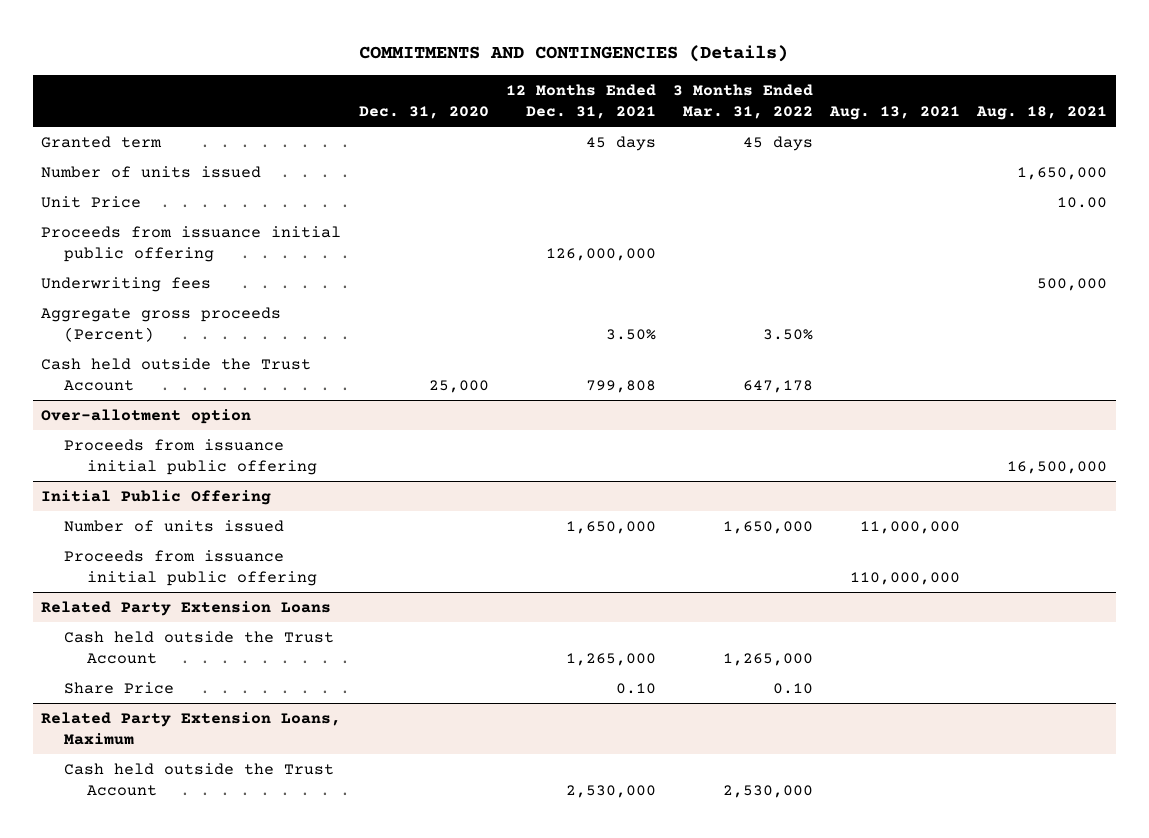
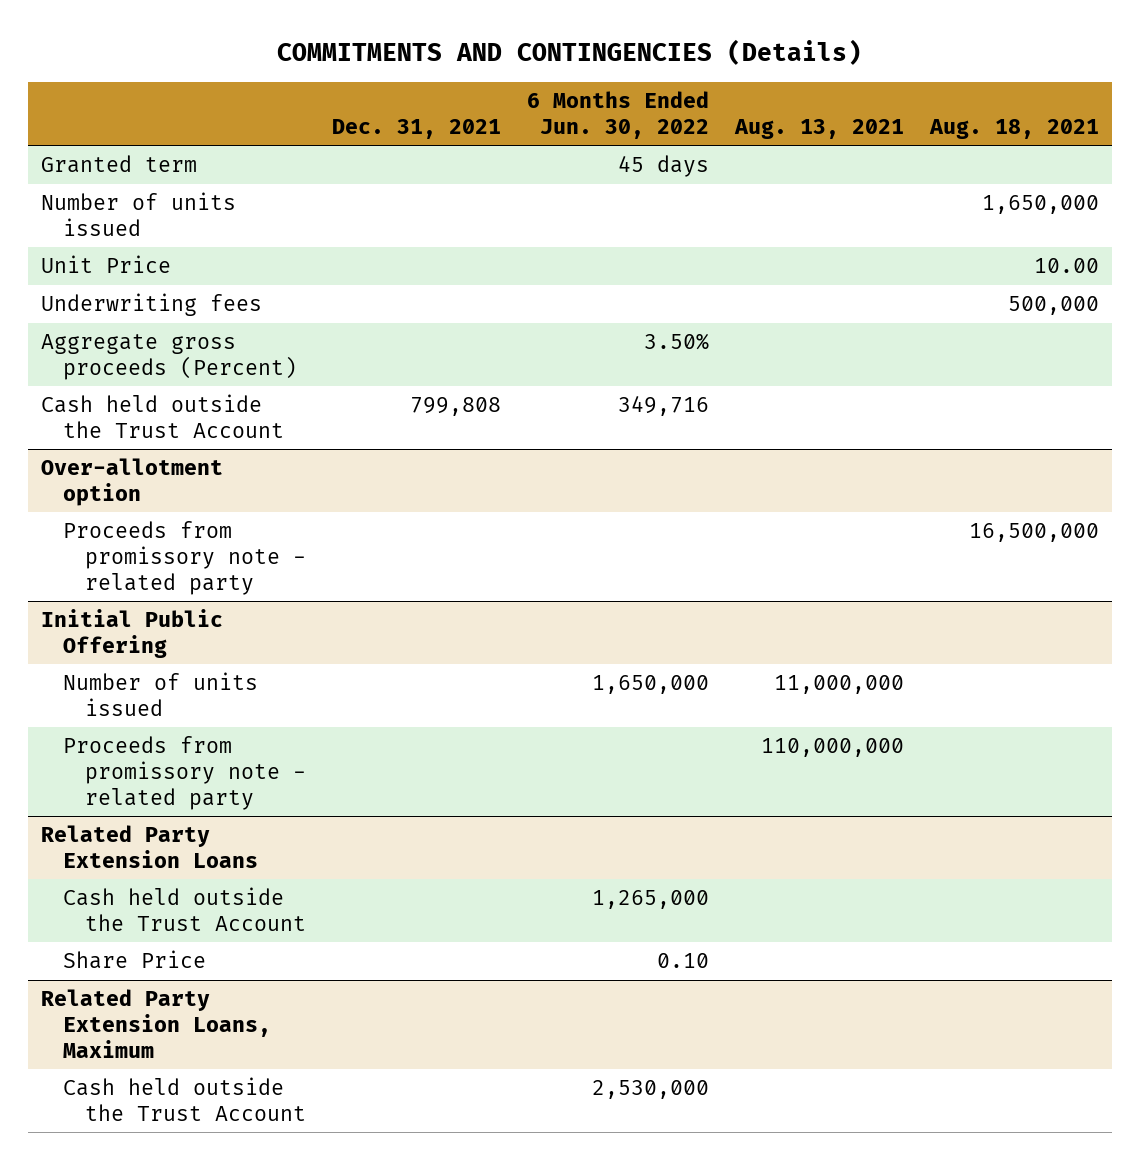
[358,105,489,119] Dec. 31, 2020 -> none
[505,84,656,119] 12 Months Ended Dec. 31, 2021 -> none
[672,84,813,119] 3 Months Ended Mar. 31, 2022 -> none
none -> [332,118,502,139] Dec. 31, 2021
none -> [527,91,710,139] 6 Months Ended Jun. 30, 2022
[41,225,342,262] Proceeds from issuance initial public offering -> none
[64,438,317,475] Proceeds from issuance initial public offering -> [63,521,307,595] Proceeds from promissory note - related party
[64,549,317,586] Proceeds from issuance initial public offering -> [63,736,307,810] Proceeds from promissory note - related party

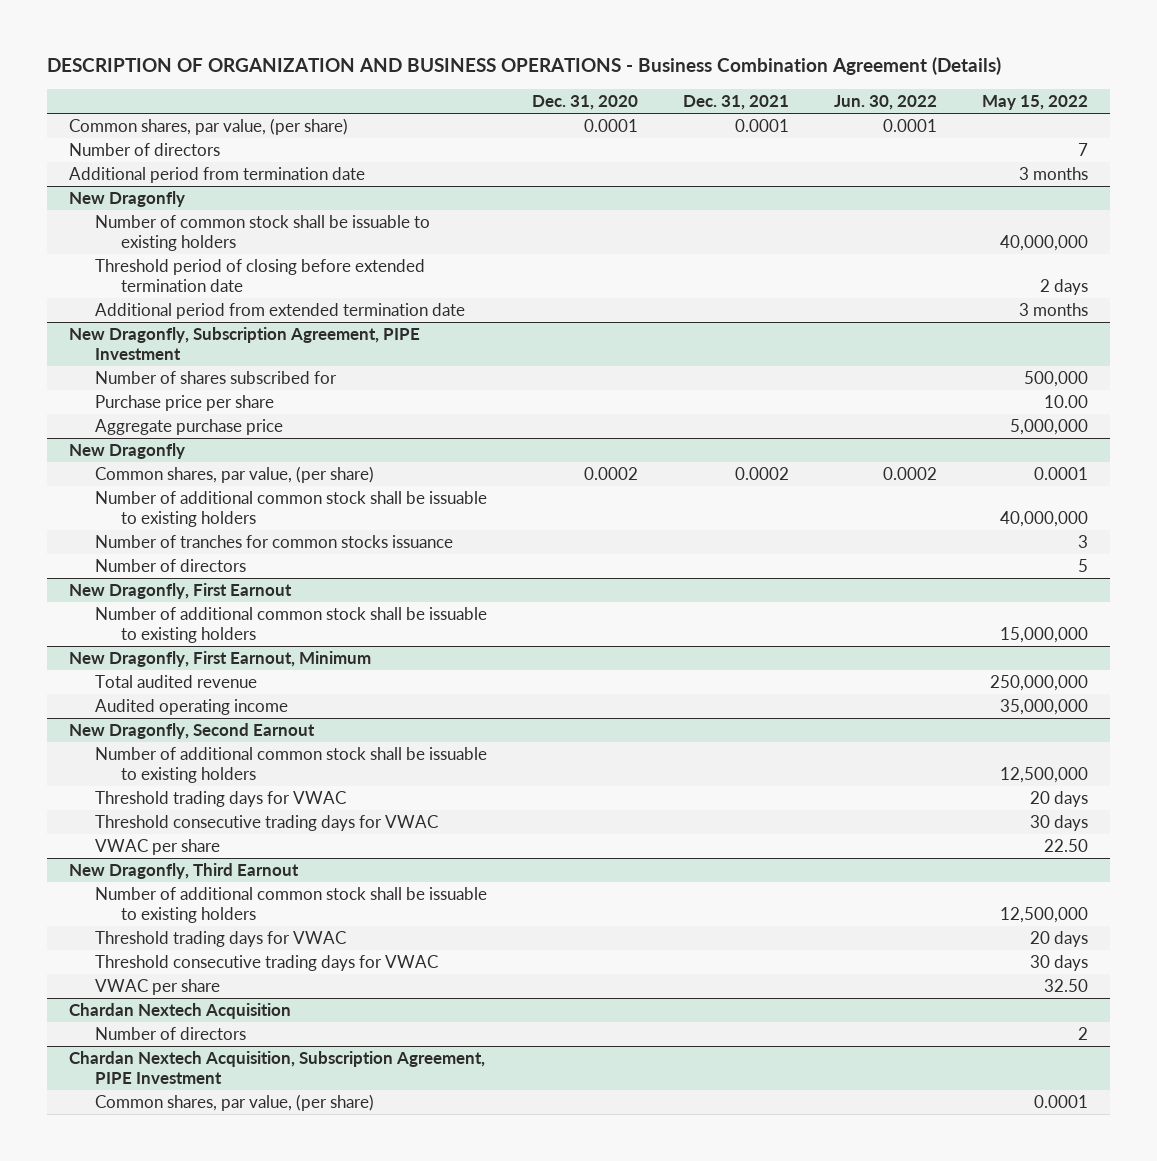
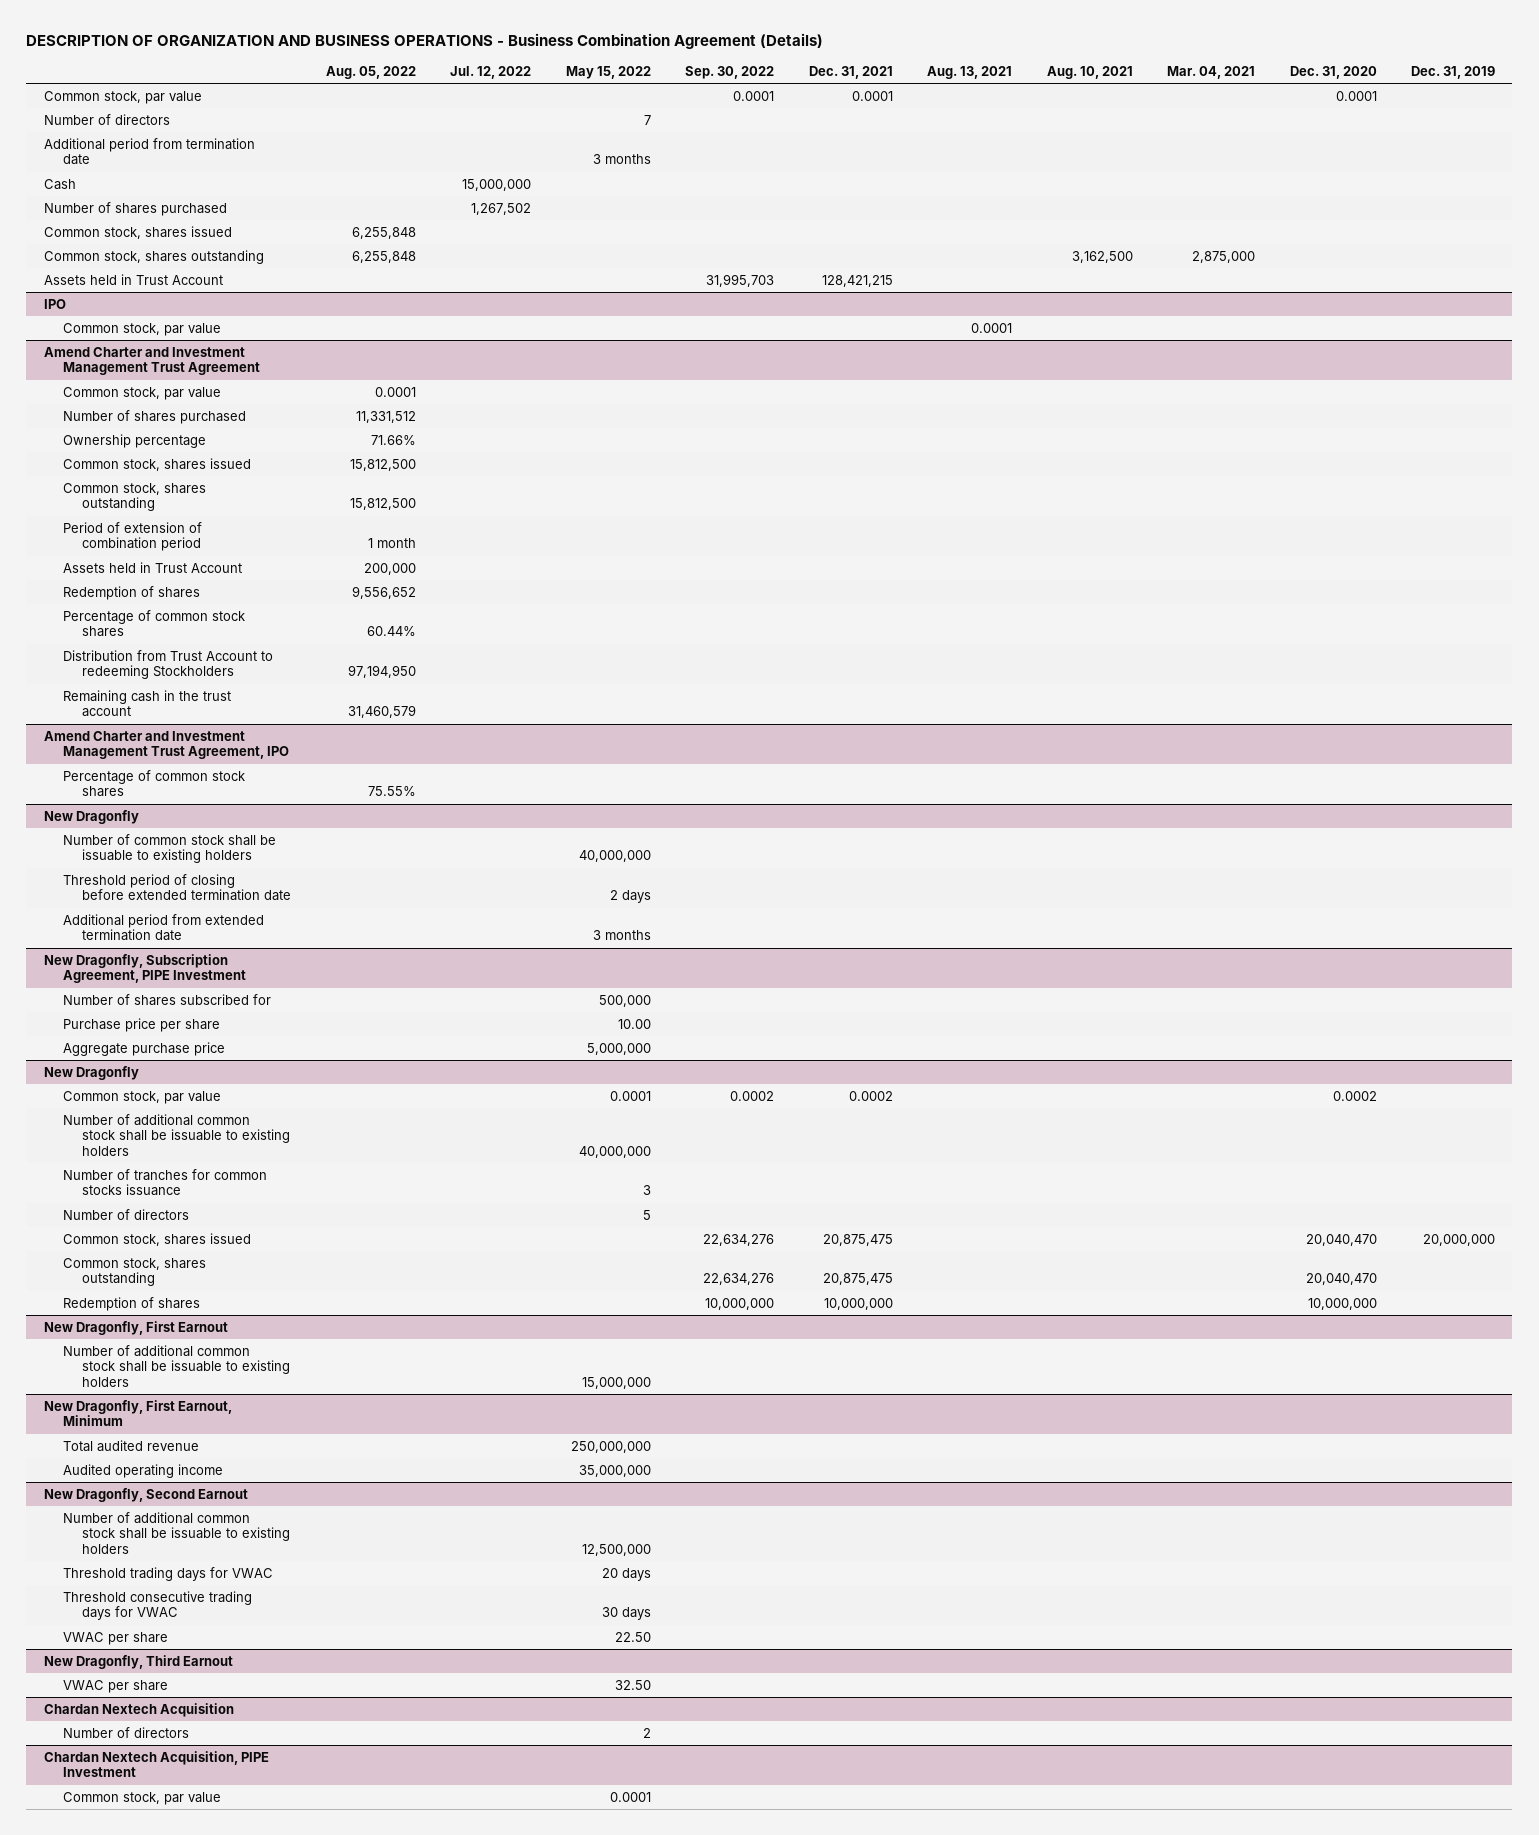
[833,94,937,110] Jun. 30, 2022 -> none
none -> [325,65,416,79] Aug. 05, 2022
none -> [450,65,532,79] Jul. 12, 2022
none -> [685,65,775,79] Sep. 30, 2022
none -> [927,65,1013,79] Aug. 13, 2021
none -> [1046,65,1133,79] Aug. 10, 2021
none -> [1167,65,1256,79] Mar. 04, 2021
none -> [1411,65,1496,79] Dec. 31, 2019
[69,118,349,136] Common shares, par value, (per share) -> [43,90,202,104] Common stock, par value
none -> [43,178,76,190] Cash
none -> [43,201,227,216] Number of shares purchased
none -> [43,225,232,239] Common stock, shares issued
none -> [43,249,264,264] Common stock, shares outstanding
none -> [43,273,223,285] Assets held in Trust Account
none -> [43,298,66,309] IPO
none -> [62,322,221,336] Common stock, par value
none -> [43,346,260,376] Amend Charter and Investment Management Trust Agreement
none -> [62,386,221,400] Common stock, par value
none -> [62,409,246,424] Number of shares purchased
none -> [62,433,206,448] Ownership percentage
none -> [62,457,251,471] Common stock, shares issued
none -> [62,482,206,512] Common stock, shares outstanding
none -> [62,521,202,552] Period of extension of combination period
none -> [62,561,242,573] Assets held in Trust Account
none -> [62,585,200,600] Redemption of shares
none -> [62,609,245,638] Percentage of common stock shares
none -> [62,649,273,680] Distribution from Trust Account to redeeming Stockholders
none -> [62,689,231,718] Remaining cash in the trust account
none -> [43,730,289,760] Amend Charter and Investment Management Trust Agreement, IPO
none -> [62,769,245,798] Percentage of common stock shares
[95,466,375,484] Common shares, par value, (per share) -> [62,1090,221,1104] Common stock, par value
none -> [62,1232,251,1246] Common stock, shares issued
none -> [62,1257,206,1287] Common stock, shares outstanding
none -> [62,1296,200,1311] Redemption of shares
[95,887,488,924] Number of additional common stock shall be issuable to existing holders -> none
[95,931,347,948] Threshold trading days for VWAC -> none
[95,955,439,972] Threshold consecutive trading days for VWAC -> none
[69,1051,486,1085] Chardan Nextech Acquisition, Subscription Agreement, PIPE Investment -> [43,1750,269,1778] Chardan Nextech Acquisition, PIPE Investment
[95,1094,375,1112] Common shares, par value, (per share) -> [62,1791,221,1805] Common stock, par value

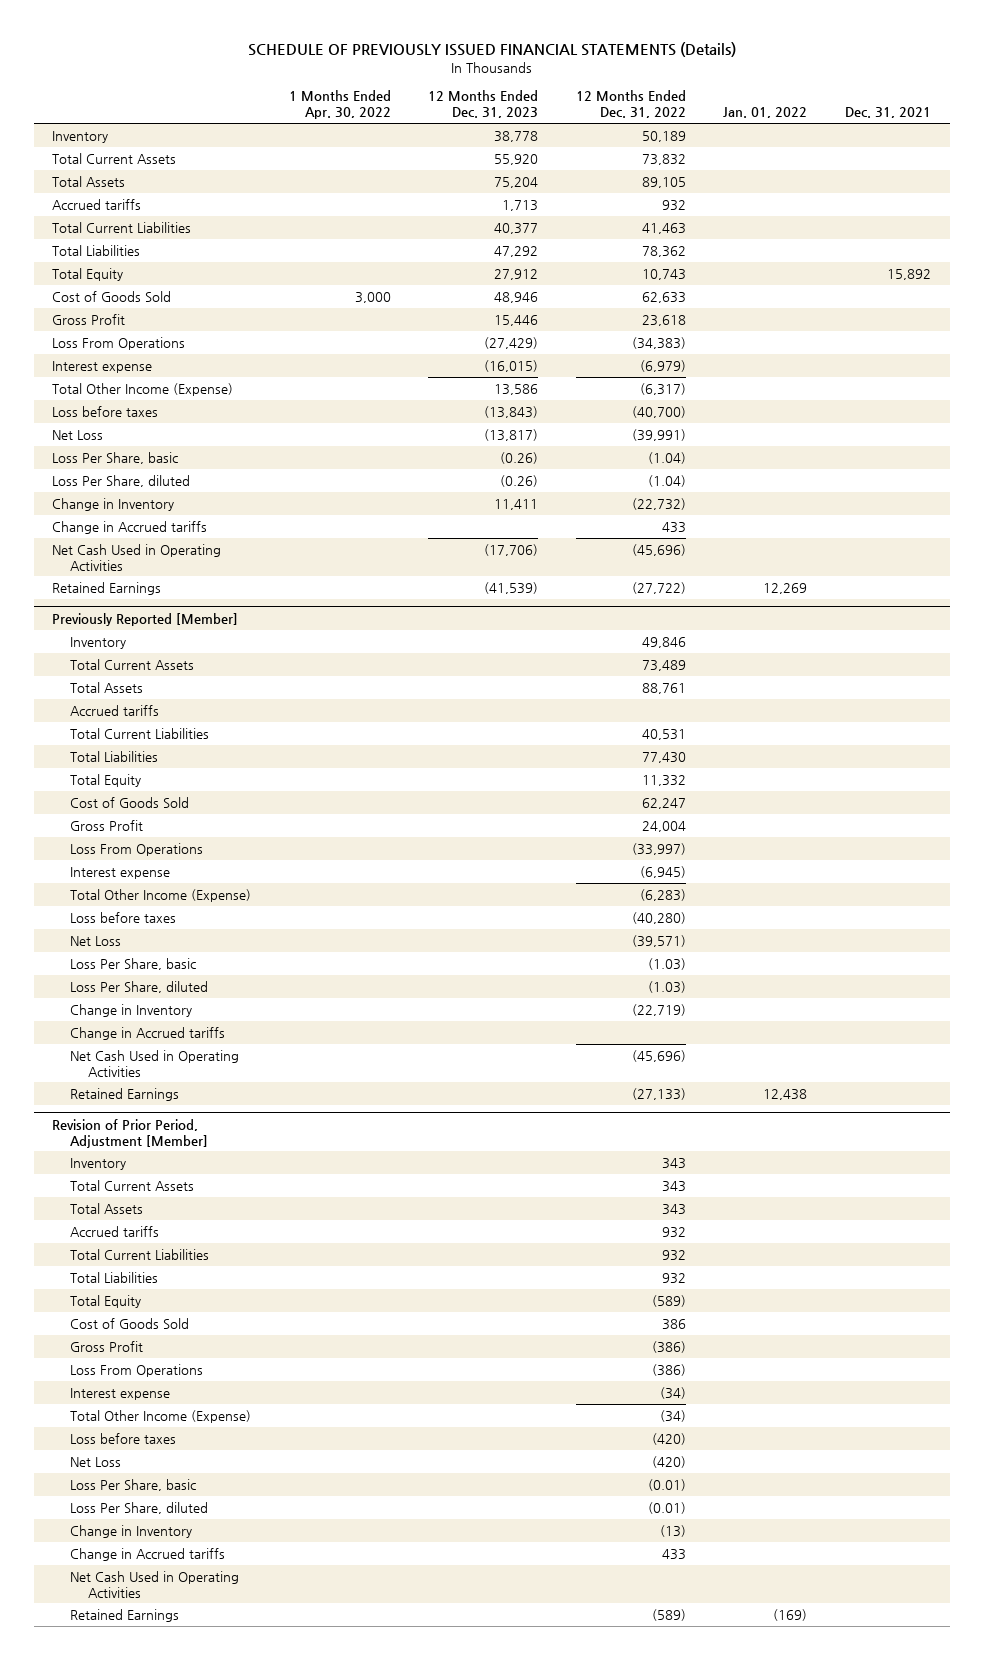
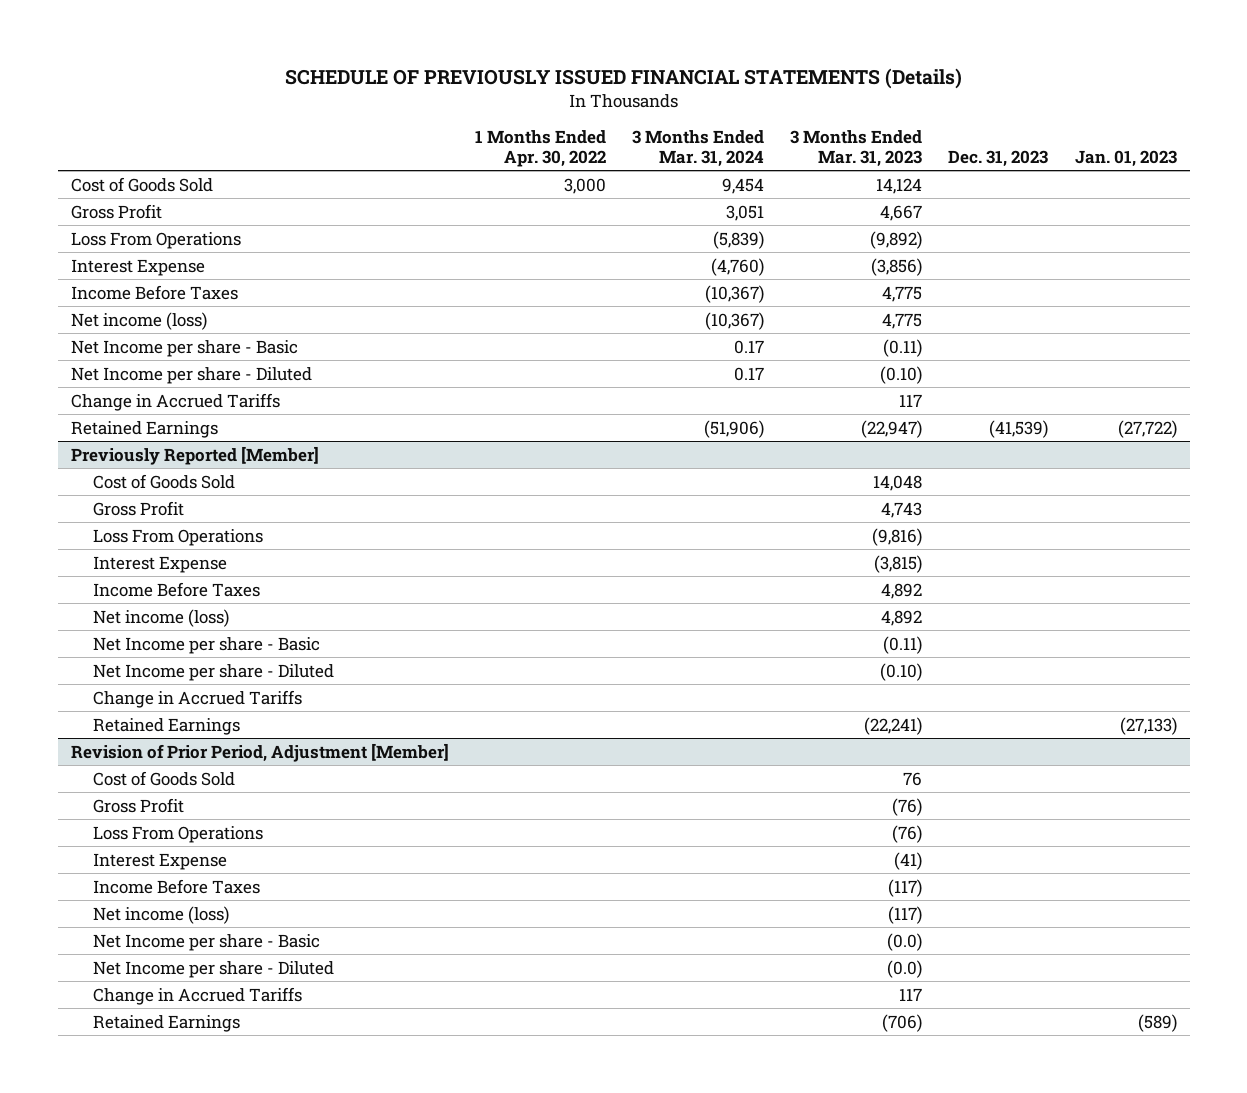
[428,90,539,119] 12 Months Ended Dec. 31, 2023 -> none
[575,90,686,119] 12 Months Ended Dec. 31, 2022 -> none
[723,107,808,119] Jan. 01, 2022 -> none
[844,107,931,119] Dec. 31, 2021 -> none
none -> [631,130,764,167] 3 Months Ended Mar. 31, 2024
none -> [790,130,923,167] 3 Months Ended Mar. 31, 2023
none -> [948,149,1049,167] Dec. 31, 2023
none -> [1074,149,1177,167] Jan. 01, 2023
[52,130,109,143] Inventory -> none
[52,152,177,164] Total Current Assets -> none
[52,175,126,187] Total Assets -> none
[52,198,142,210] Accrued tariffs -> none
[52,221,192,233] Total Current Liabilities -> none
[52,244,141,256] Total Liabilities -> none
[52,267,124,281] Total Equity -> none
[52,382,234,396] Total Other Income (Expense) -> none
[52,497,175,511] Change in Inventory -> none
[52,543,222,571] Net Cash Used in Operating Activities -> none
[52,360,153,373] Interest expense -> [70,258,205,276] Interest Expense
[52,405,159,417] Loss before taxes -> [70,284,238,300] Income Before Taxes
[52,429,104,440] Net Loss -> [70,311,207,330] Net income (loss)
[52,451,179,464] Loss Per Share, basic -> [70,339,298,357] Net Income per share - Basic
[52,474,191,487] Loss Per Share, diluted -> [70,366,312,384] Net Income per share - Diluted
[52,520,208,534] Change in Accrued tariffs -> [70,392,280,411] Change in Accrued Tariffs
[70,636,127,649] Inventory -> none
[70,658,195,670] Total Current Assets -> none
[70,681,144,693] Total Assets -> none
[70,704,160,716] Accrued tariffs -> none
[70,727,210,739] Total Current Liabilities -> none
[70,750,159,762] Total Liabilities -> none
[70,773,142,787] Total Equity -> none
[70,888,252,902] Total Other Income (Expense) -> none
[70,1003,193,1017] Change in Inventory -> none
[70,1049,240,1077] Net Cash Used in Operating Activities -> none
[70,866,171,879] Interest expense -> [92,555,227,573] Interest Expense
[70,911,177,923] Loss before taxes -> [92,581,260,597] Income Before Taxes
[70,935,122,946] Net Loss -> [92,608,229,627] Net income (loss)
[70,957,197,970] Loss Per Share, basic -> [92,636,320,654] Net Income per share - Basic
[70,980,209,993] Loss Per Share, diluted -> [92,663,334,681] Net Income per share - Diluted
[70,1026,226,1040] Change in Accrued tariffs -> [92,689,302,708] Change in Accrued Tariffs
[70,1157,127,1170] Inventory -> none
[70,1179,195,1191] Total Current Assets -> none
[70,1202,144,1214] Total Assets -> none
[70,1225,160,1237] Accrued tariffs -> none
[70,1248,210,1260] Total Current Liabilities -> none
[70,1271,159,1283] Total Liabilities -> none
[70,1294,142,1308] Total Equity -> none
[70,1409,252,1423] Total Other Income (Expense) -> none
[70,1524,193,1538] Change in Inventory -> none
[70,1570,240,1598] Net Cash Used in Operating Activities -> none
[70,1387,171,1400] Interest expense -> [92,852,227,870] Interest Expense
[70,1432,177,1444] Loss before taxes -> [92,878,260,894] Income Before Taxes
[70,1456,122,1467] Net Loss -> [92,905,229,924] Net income (loss)
[70,1478,197,1491] Loss Per Share, basic -> [92,933,320,951] Net Income per share - Basic
[70,1501,209,1514] Loss Per Share, diluted -> [92,960,334,978] Net Income per share - Diluted
[70,1547,226,1561] Change in Accrued tariffs -> [92,986,302,1005] Change in Accrued Tariffs

